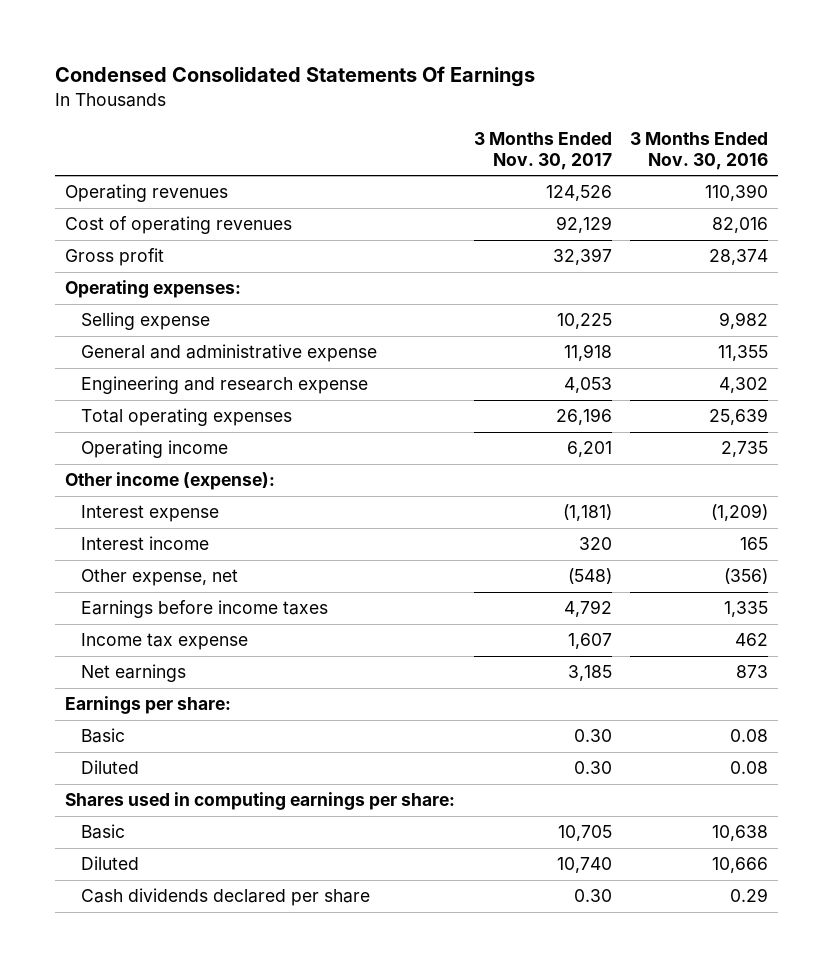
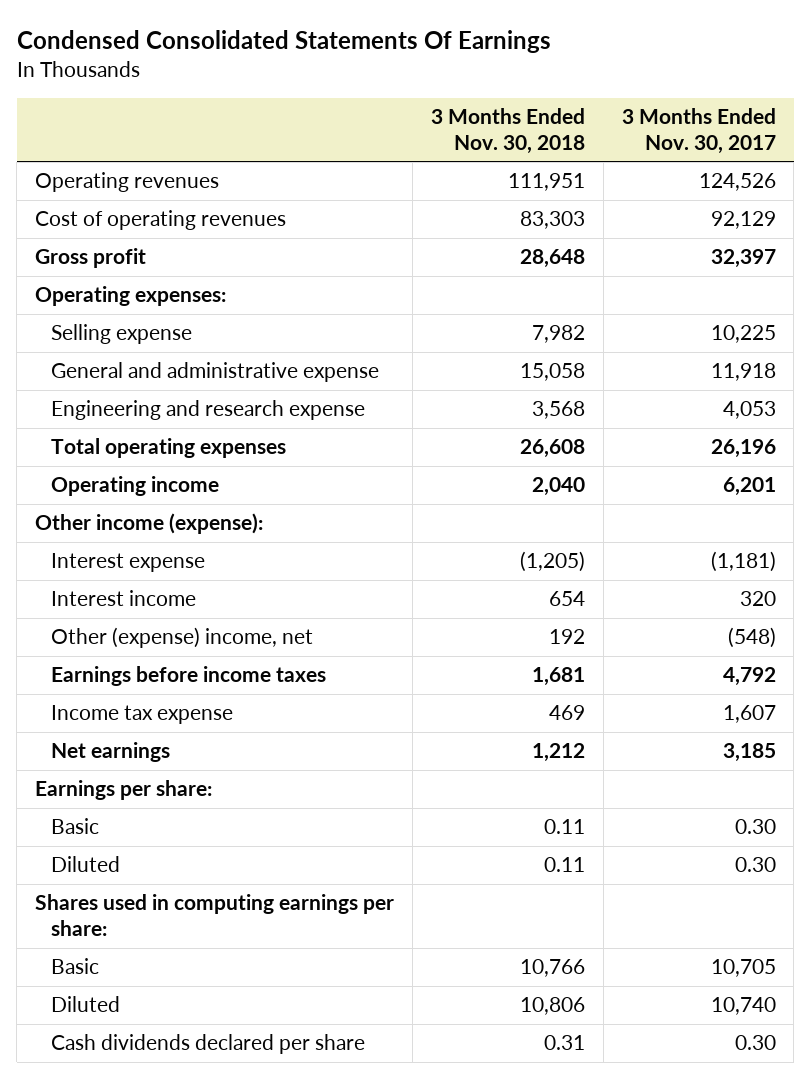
[630,131,769,170] 3 Months Ended Nov. 30, 2016 -> none
none -> [430,108,585,154] 3 Months Ended Nov. 30, 2018
[81,569,239,587] Other expense, net -> [50,627,313,649] Other (expense) income, net

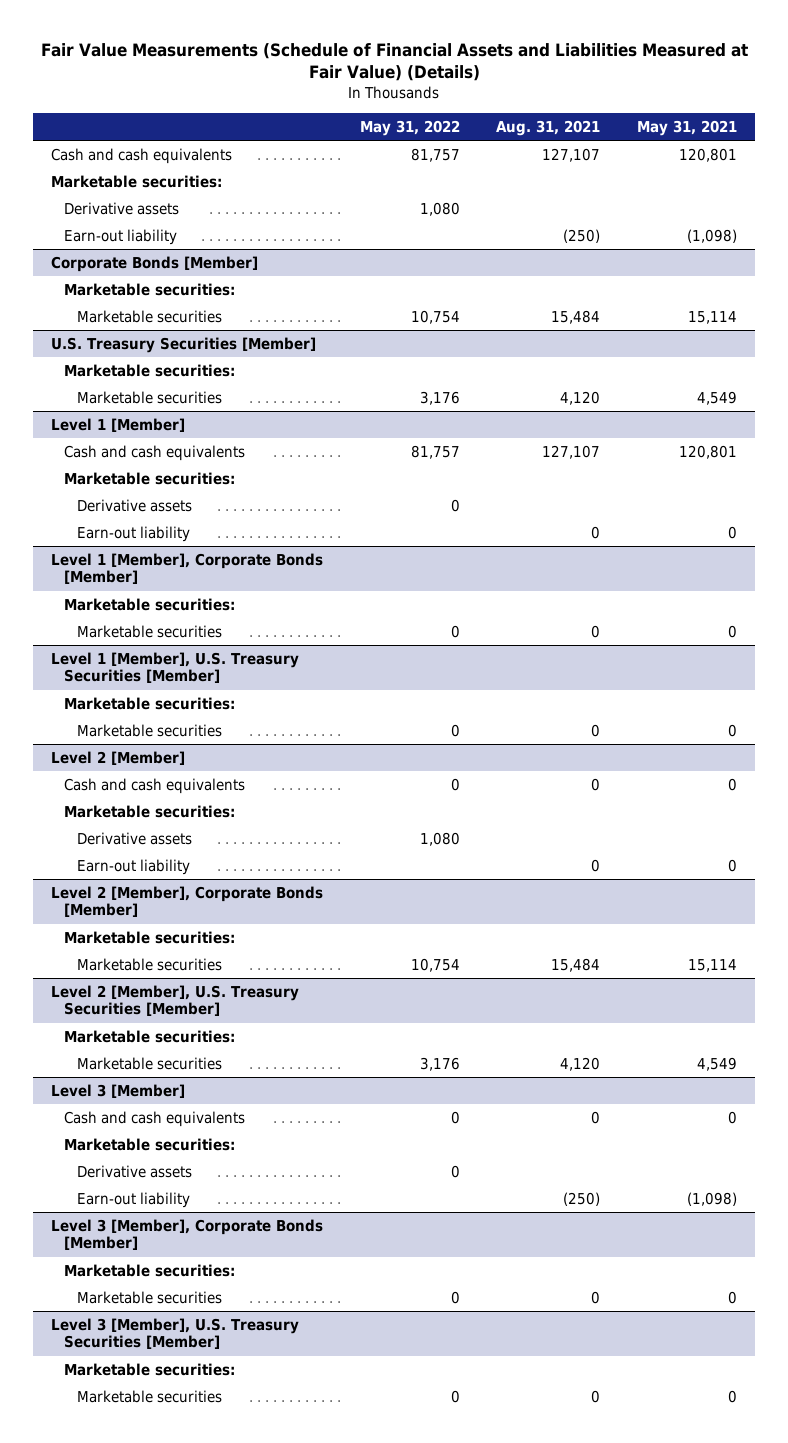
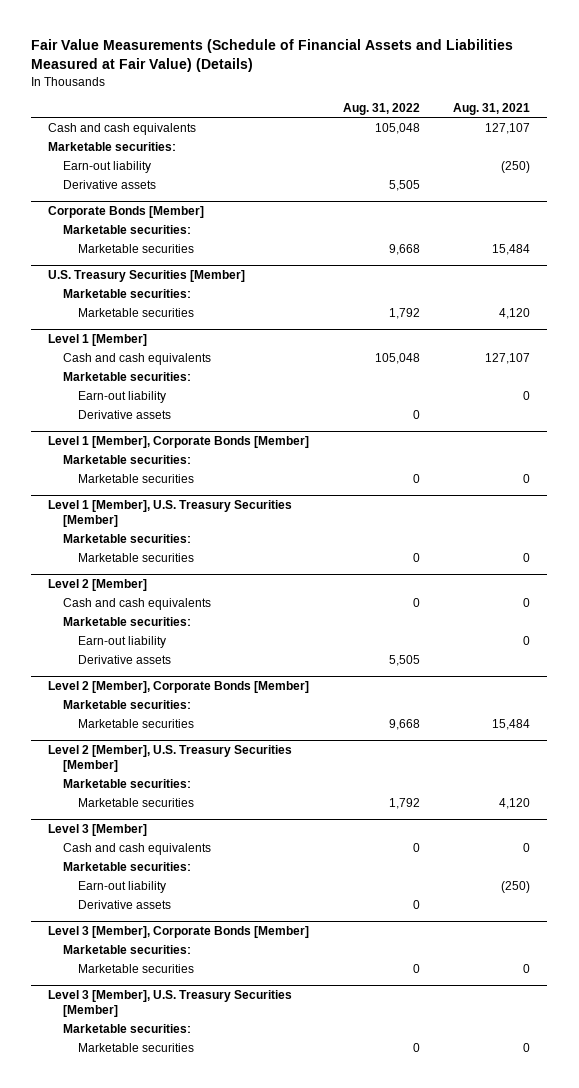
[359,120,460,137] May 31, 2022 -> none
[636,120,737,137] May 31, 2021 -> none
none -> [342,102,420,115] Aug. 31, 2022
[64,202,180,216] Derivative assets -> [63,179,157,189] Derivative assets
[77,499,193,513] Derivative assets -> [78,409,172,419] Derivative assets
[77,832,193,846] Derivative assets -> [78,654,172,664] Derivative assets
[77,1165,193,1179] Derivative assets -> [78,899,172,909] Derivative assets

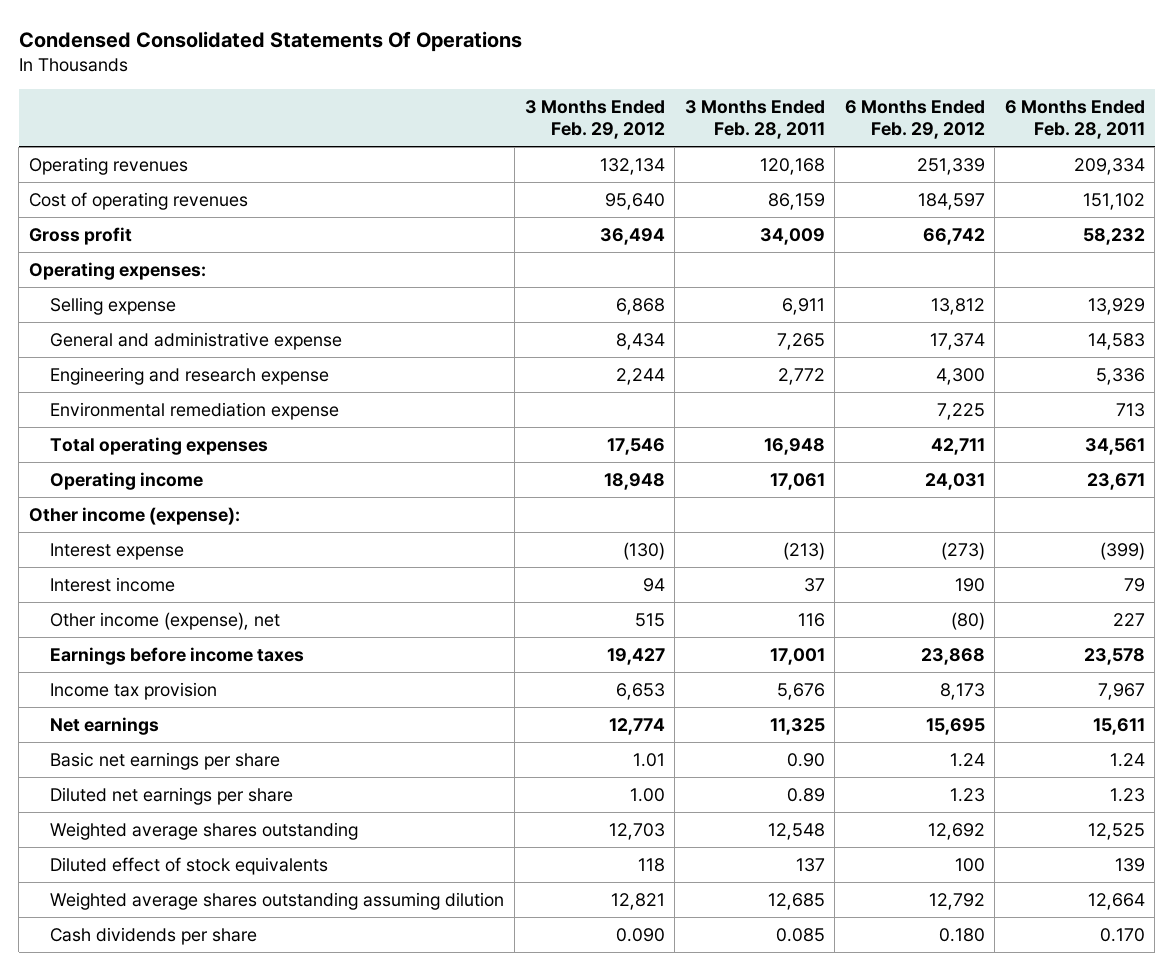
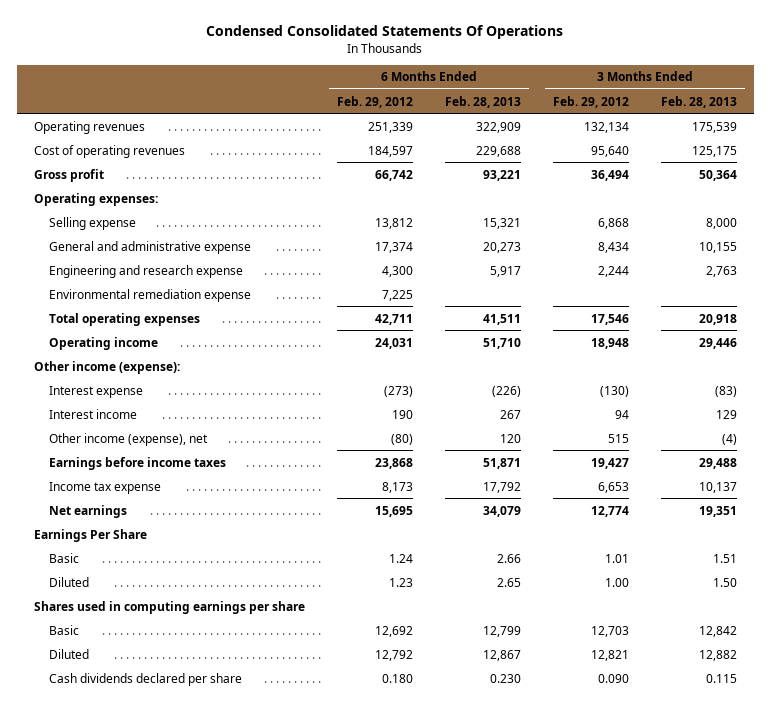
[684,100,825,140] 3 Months Ended Feb. 28, 2011 -> none
[1004,100,1145,140] 6 Months Ended Feb. 28, 2011 -> none
none -> [444,95,521,108] Feb. 28, 2013
none -> [661,95,738,108] Feb. 28, 2013
[50,681,218,700] Income tax provision -> [49,481,162,494] Income tax expense
[50,856,329,875] Diluted effect of stock equivalents -> none
none -> [33,528,147,542] Earnings Per Share
[50,751,281,770] Basic net earnings per share -> [49,552,80,563] Basic
[50,786,294,805] Diluted net earnings per share -> [49,576,90,587] Diluted
none -> [33,600,305,614] Shares used in computing earnings per share
[50,821,359,840] Weighted average shares outstanding -> [49,624,80,635] Basic
[50,891,505,910] Weighted average shares outstanding assuming dilution -> [49,648,90,659] Diluted
[50,926,258,945] Cash dividends per share -> [49,672,243,686] Cash dividends declared per share

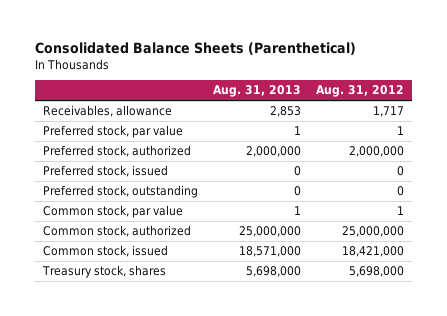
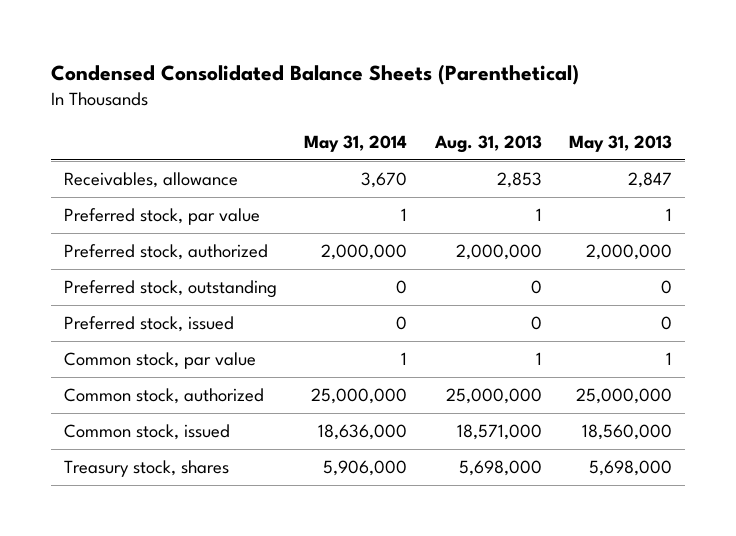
[34,41,356,55] Consolidated Balance Sheets (Parenthetical) -> [50,63,579,85] Condensed Consolidated Balance Sheets (Parenthetical)
[315,85,404,98] Aug. 31, 2012 -> none
none -> [304,135,408,153] May 31, 2014
none -> [568,135,672,153] May 31, 2013
[42,165,168,178] Preferred stock, issued -> [64,316,235,333] Preferred stock, issued

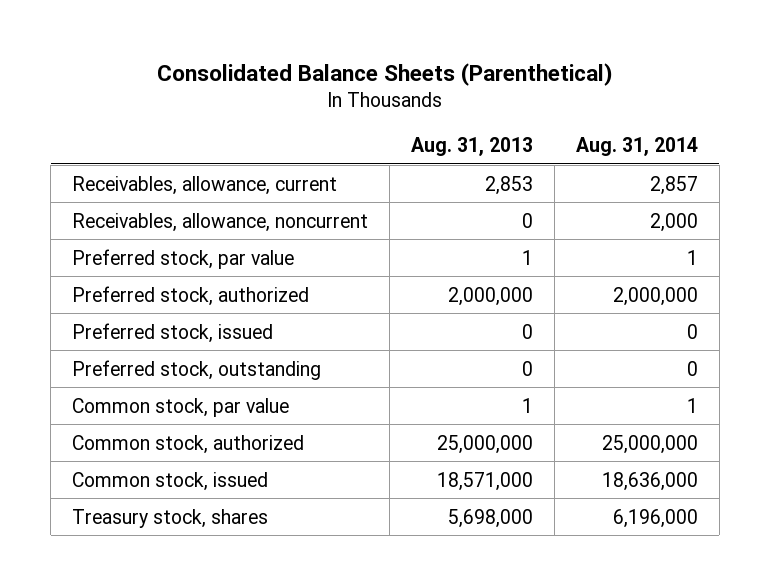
[50,63,579,85] Condensed Consolidated Balance Sheets (Parenthetical) -> [156,62,613,86] Consolidated Balance Sheets (Parenthetical)
[304,135,408,153] May 31, 2014 -> none
[568,135,672,153] May 31, 2013 -> none
none -> [575,137,698,157] Aug. 31, 2014
[64,172,239,189] Receivables, allowance -> [72,175,338,195] Receivables, allowance, current
none -> [72,212,369,232] Receivables, allowance, noncurrent
[64,280,278,299] Preferred stock, outstanding -> [72,359,322,380] Preferred stock, outstanding

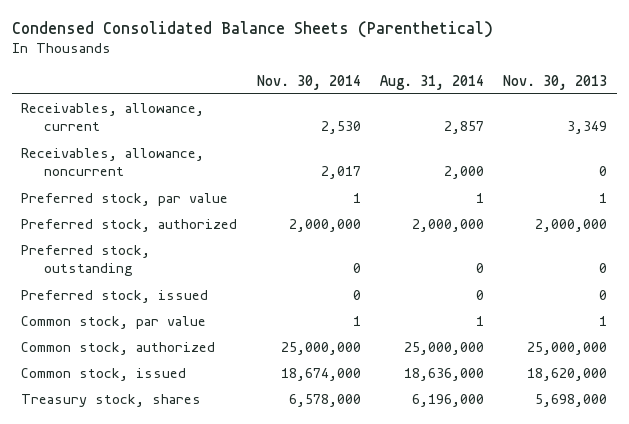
[156,62,613,86] Consolidated Balance Sheets (Parenthetical) -> [11,21,493,39] Condensed Consolidated Balance Sheets (Parenthetical)
[410,137,533,157] Aug. 31, 2013 -> none
none -> [256,74,361,90] Nov. 30, 2014
none -> [503,74,608,90] Nov. 30, 2013
[72,322,274,343] Preferred stock, issued -> [21,290,209,304] Preferred stock, issued

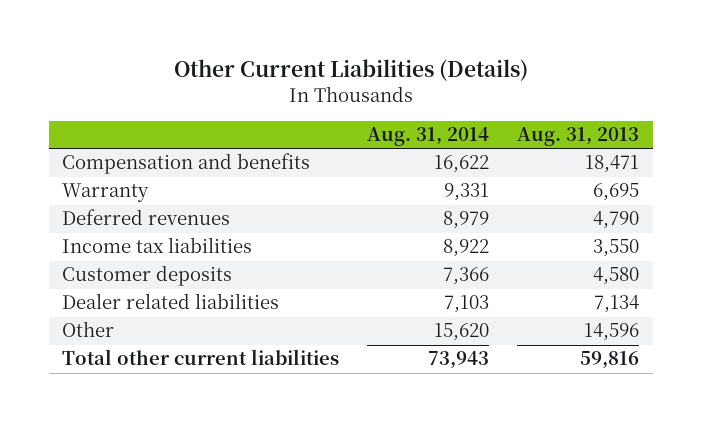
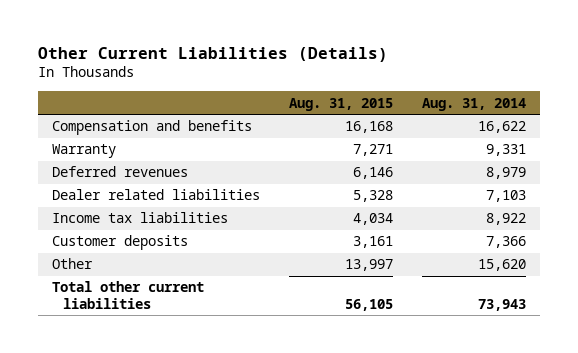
[517,127,640,147] Aug. 31, 2013 -> none
none -> [288,97,393,111] Aug. 31, 2015
[62,293,280,310] Dealer related liabilities -> [51,189,260,201] Dealer related liabilities

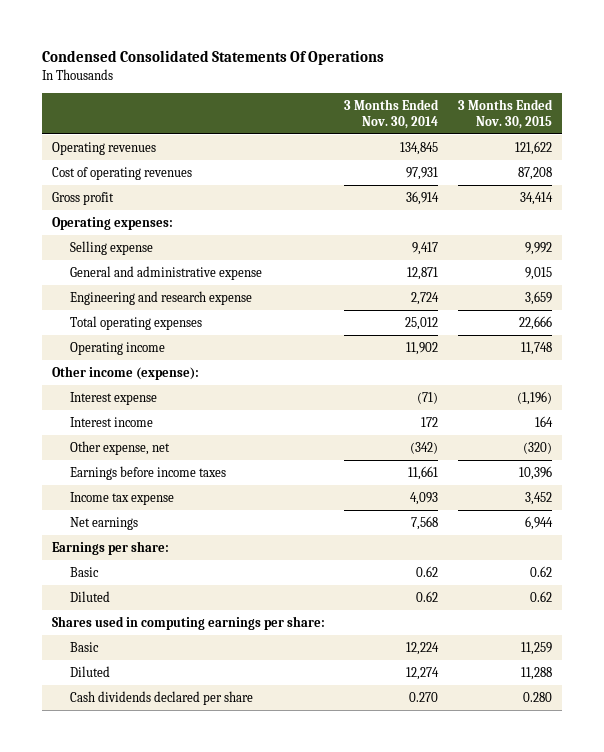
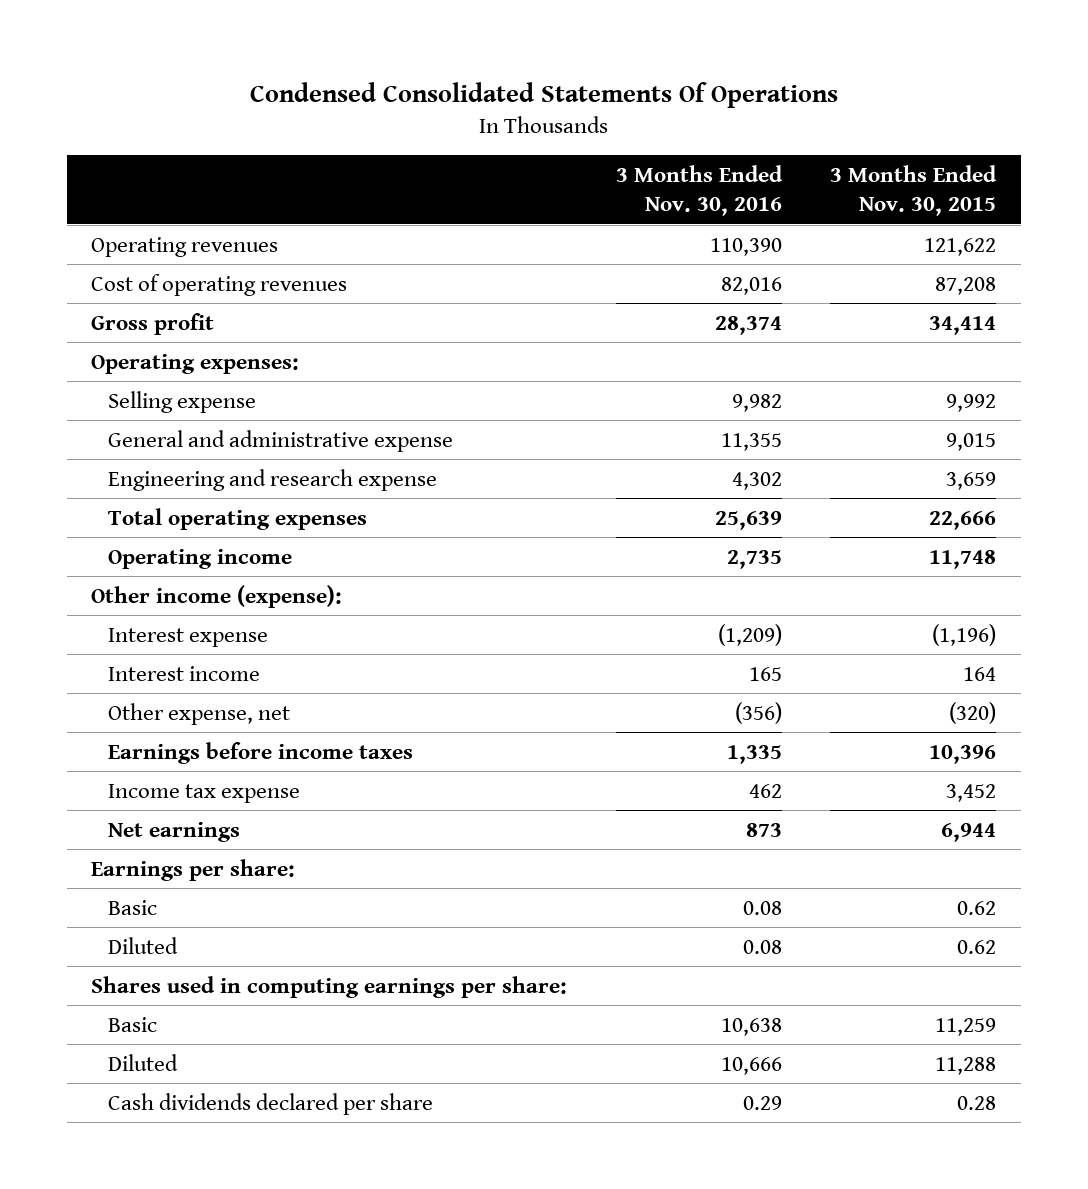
[344,98,440,129] 3 Months Ended Nov. 30, 2014 -> none
none -> [615,165,783,217] 3 Months Ended Nov. 30, 2016
[522,691,552,702] 0.280 -> [957,1095,997,1110] 0.28

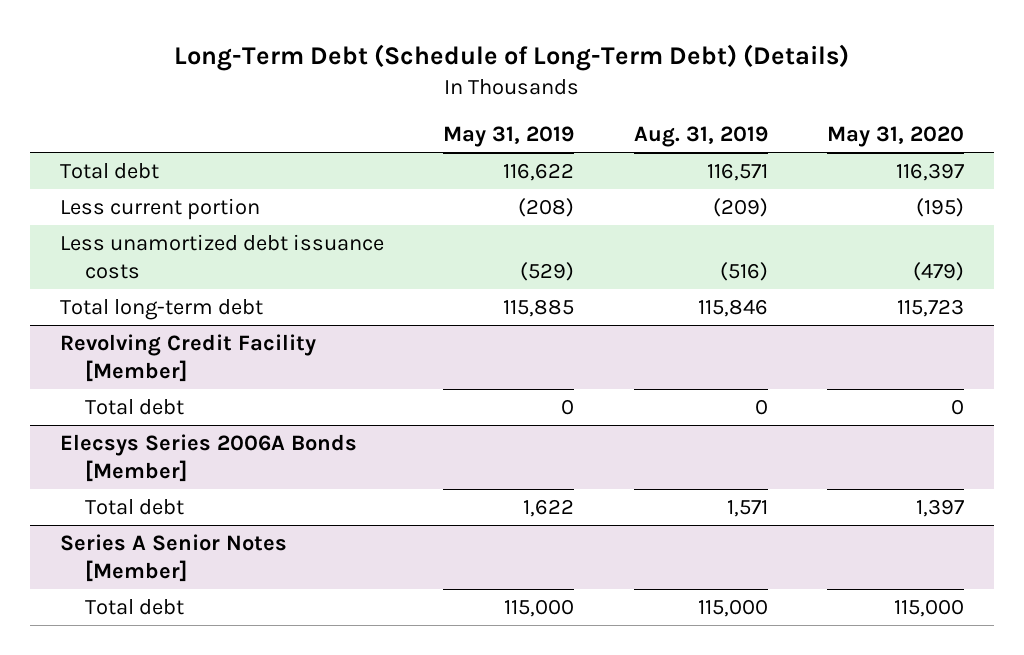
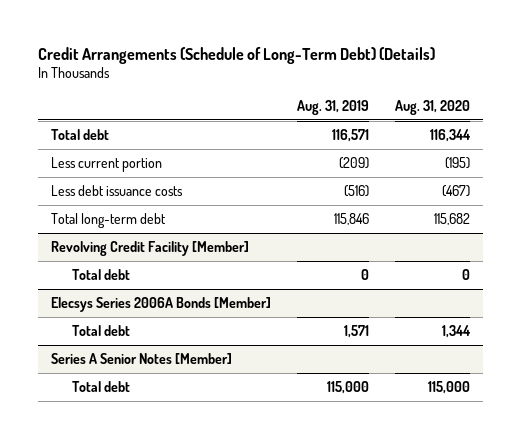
[174,44,850,72] Long-Term Debt (Schedule of Long-Term Debt) (Details) -> [38,46,436,64] Credit Arrangements (Schedule of Long-Term Debt) (Details)
[443,125,575,147] May 31, 2019 -> none
[827,125,965,147] May 31, 2020 -> none
none -> [394,99,470,115] Aug. 31, 2020
[59,234,384,279] Less unamortized debt issuance costs -> [51,184,184,196] Less debt issuance costs

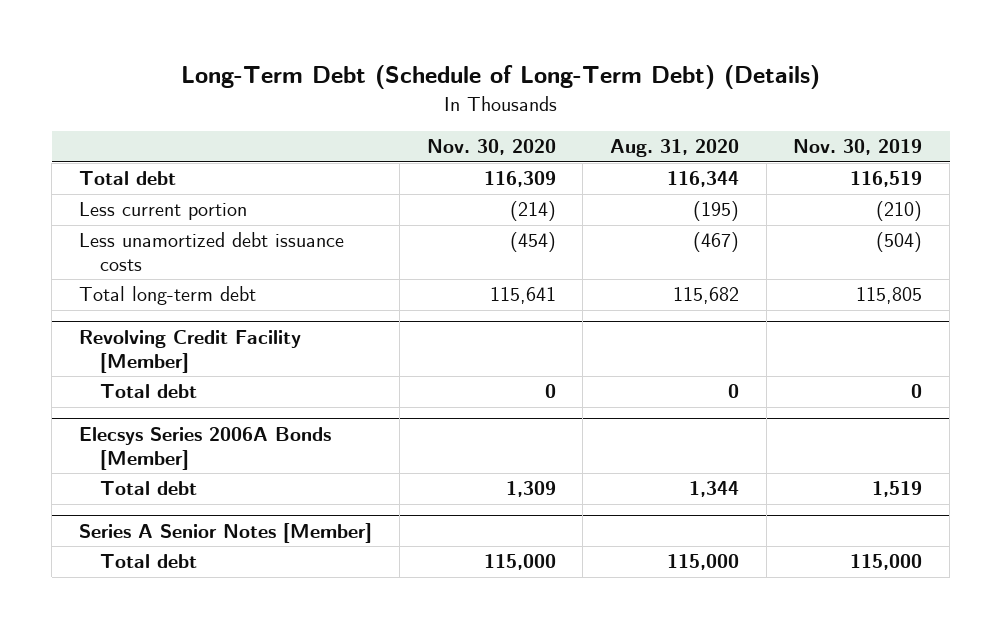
[38,46,436,64] Credit Arrangements (Schedule of Long-Term Debt) (Details) -> [180,65,820,90] Long-Term Debt (Schedule of Long-Term Debt) (Details)
[296,99,369,115] Aug. 31, 2019 -> none
none -> [426,139,556,156] Nov. 30, 2020
none -> [793,139,923,156] Nov. 30, 2019
[51,184,184,196] Less debt issuance costs -> [79,232,345,271] Less unamortized debt issuance costs

